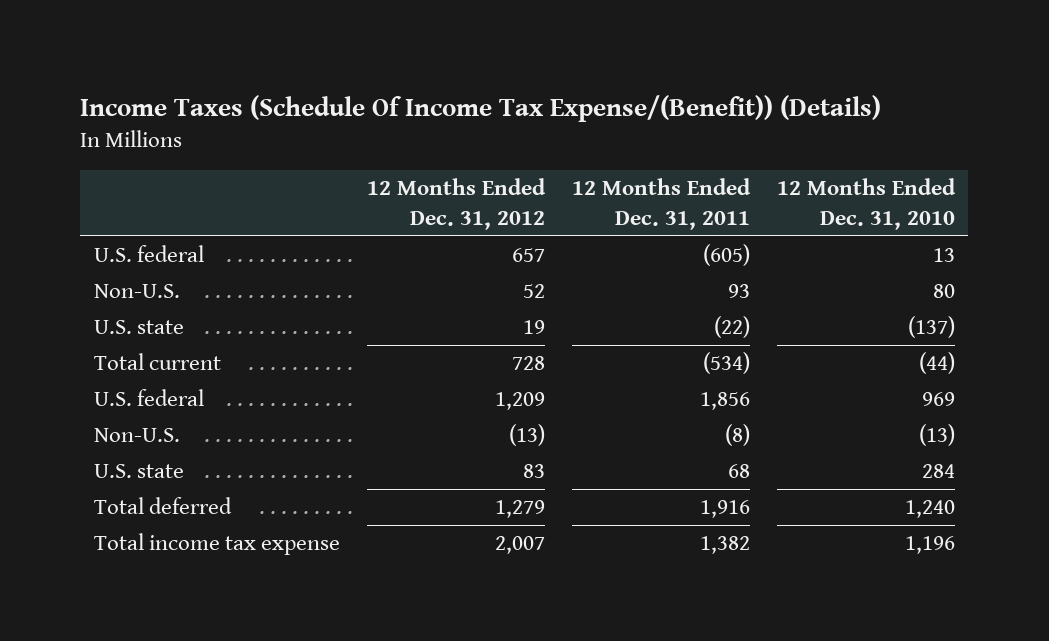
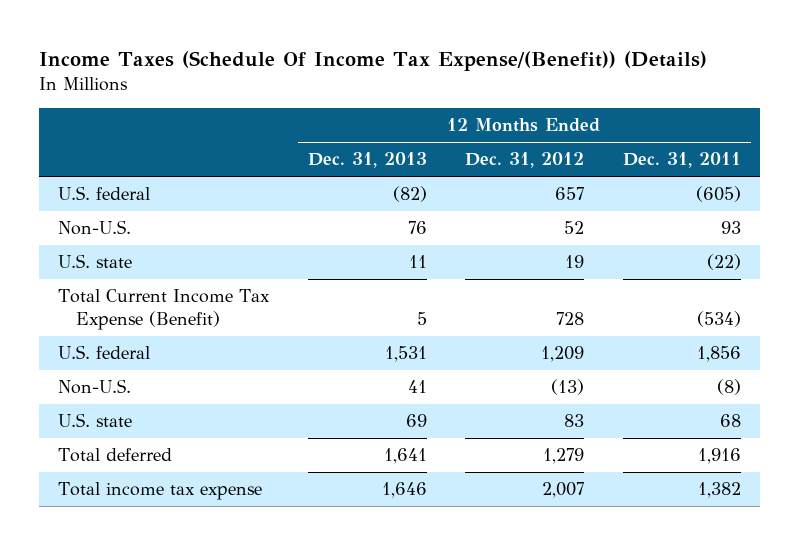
[776,178,956,231] 12 Months Ended Dec. 31, 2010 -> none
none -> [307,152,427,169] Dec. 31, 2013
[93,353,221,371] Total current -> [58,289,271,331] Total Current Income Tax Expense (Benefit)

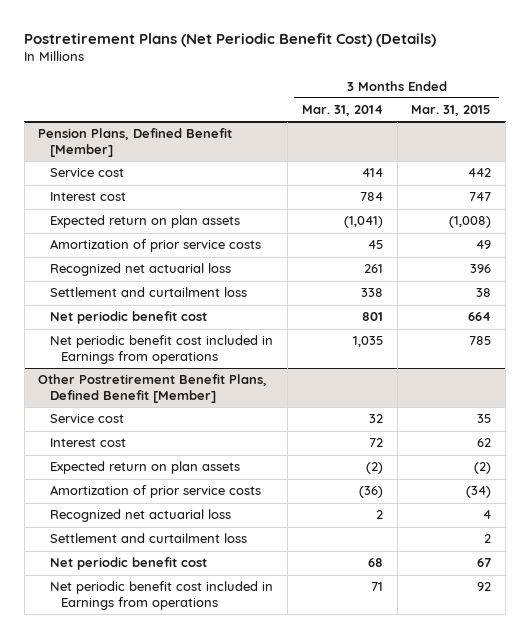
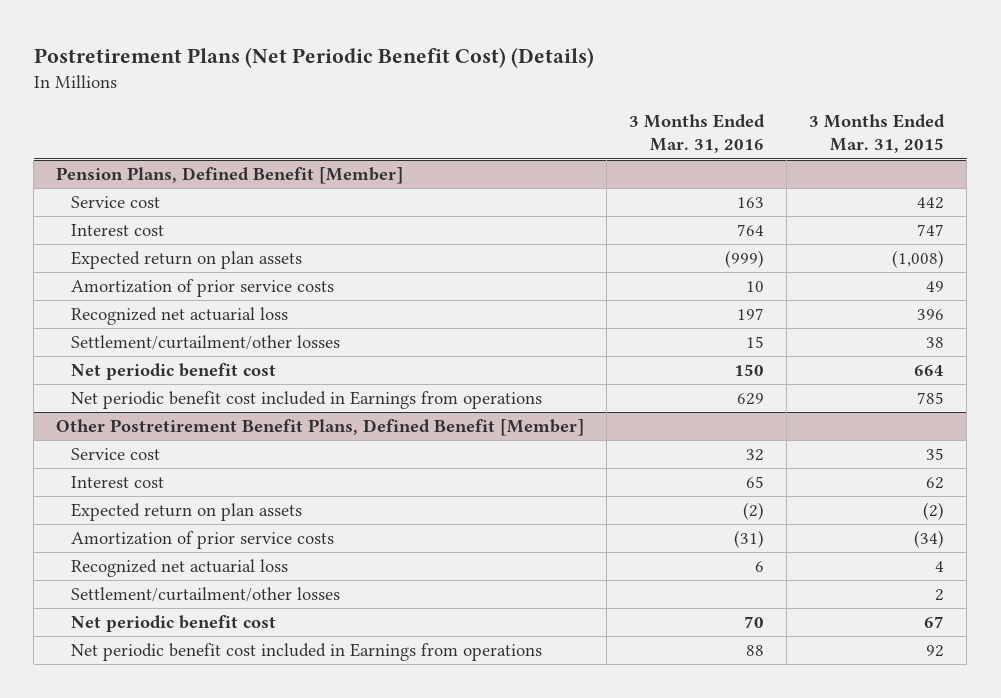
[301,105,383,117] Mar. 31, 2014 -> none
none -> [629,113,766,154] 3 Months Ended Mar. 31, 2016
[49,287,247,298] Settlement and curtailment loss -> [70,335,340,351] Settlement/curtailment/other losses
[49,533,247,544] Settlement and curtailment loss -> [70,587,340,603] Settlement/curtailment/other losses

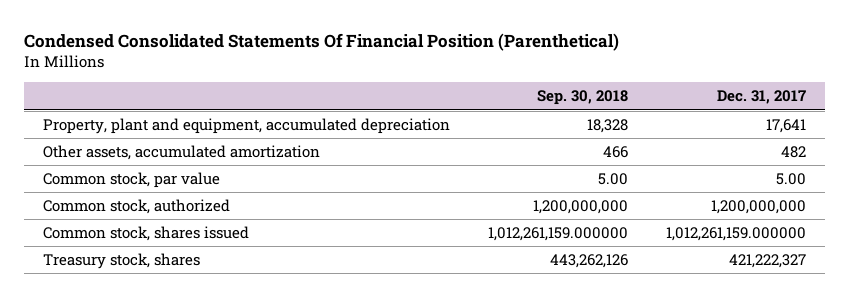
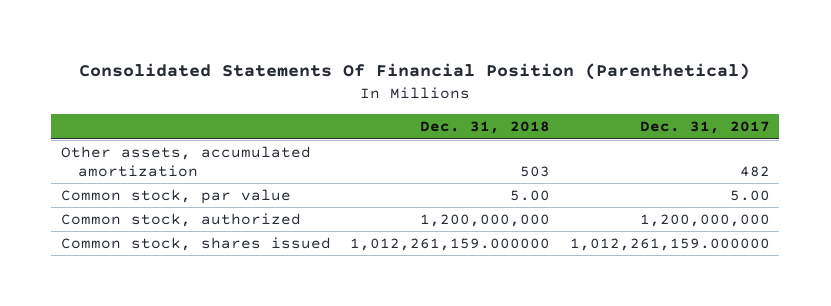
[23,33,619,52] Condensed Consolidated Statements Of Financial Position (Parenthetical) -> [79,63,751,81] Consolidated Statements Of Financial Position (Parenthetical)
[536,90,628,106] Sep. 30, 2018 -> none
none -> [420,121,551,135] Dec. 31, 2018
[42,118,450,135] Property, plant and equipment, accumulated depreciation -> none
[42,253,200,270] Treasury stock, shares -> none

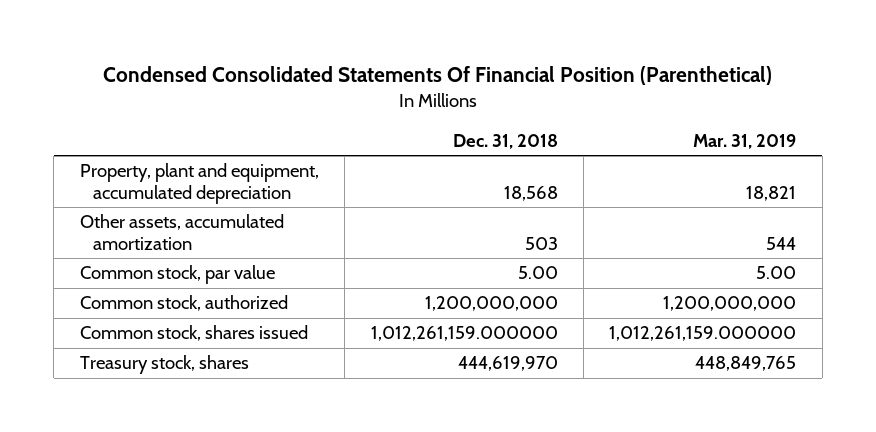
[79,63,751,81] Consolidated Statements Of Financial Position (Parenthetical) -> [103,66,773,86] Condensed Consolidated Statements Of Financial Position (Parenthetical)
[639,121,770,135] Dec. 31, 2017 -> none
none -> [693,133,797,149] Mar. 31, 2019
none -> [79,163,319,204] Property, plant and equipment, accumulated depreciation
none -> [79,355,249,375] Treasury stock, shares

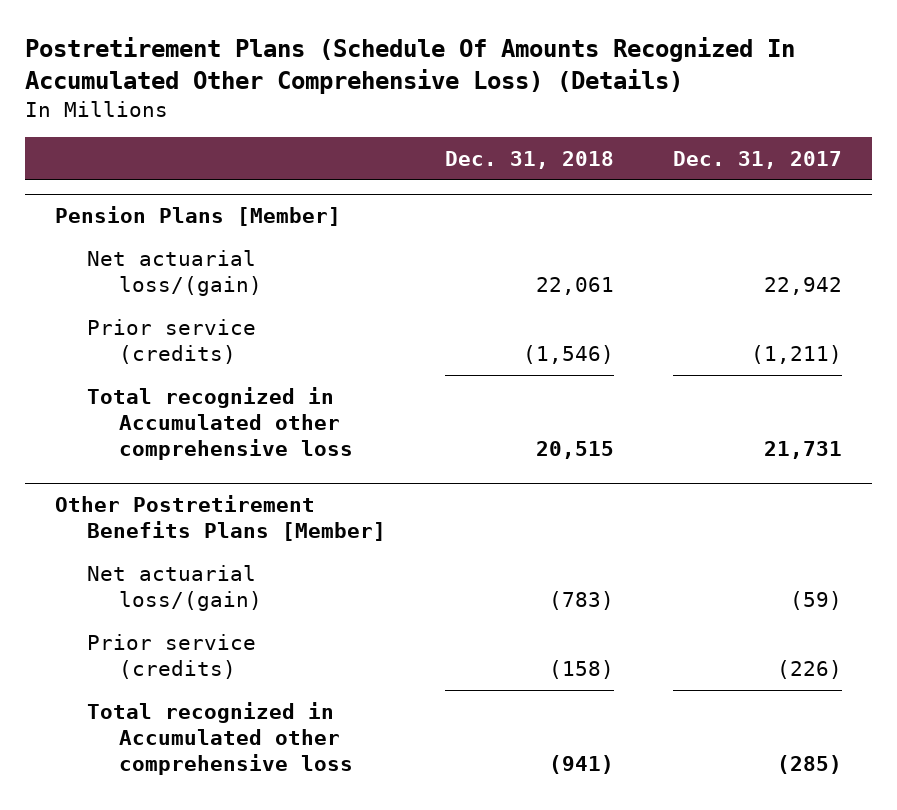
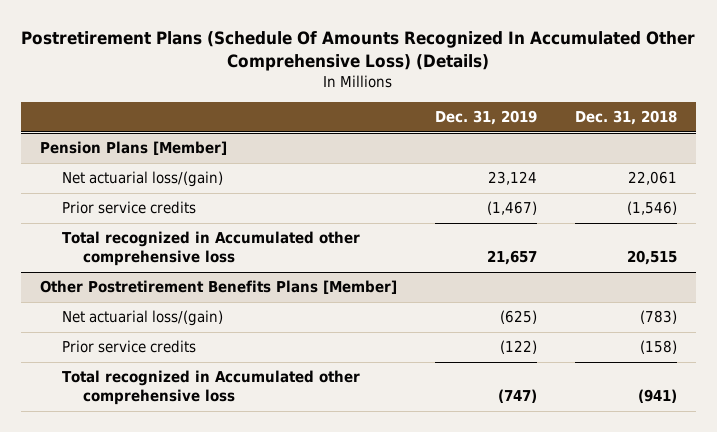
[673,150,843,169] Dec. 31, 2017 -> none
none -> [434,110,537,126] Dec. 31, 2019
[86,318,256,364] Prior service (credits) -> [61,201,196,215] Prior service credits
[86,633,256,679] Prior service (credits) -> [61,340,196,354] Prior service credits

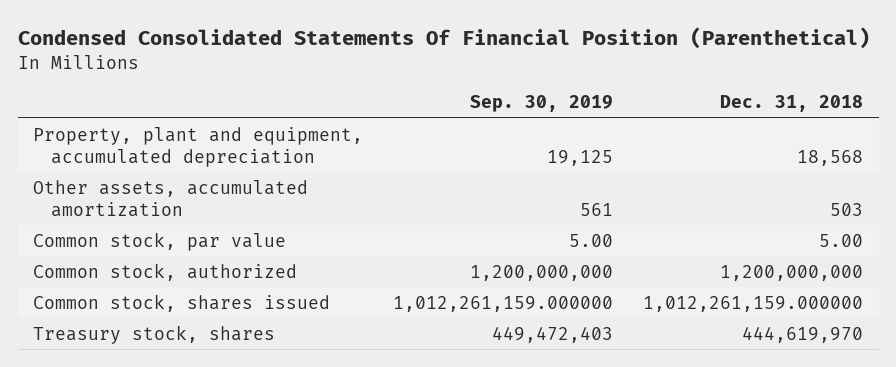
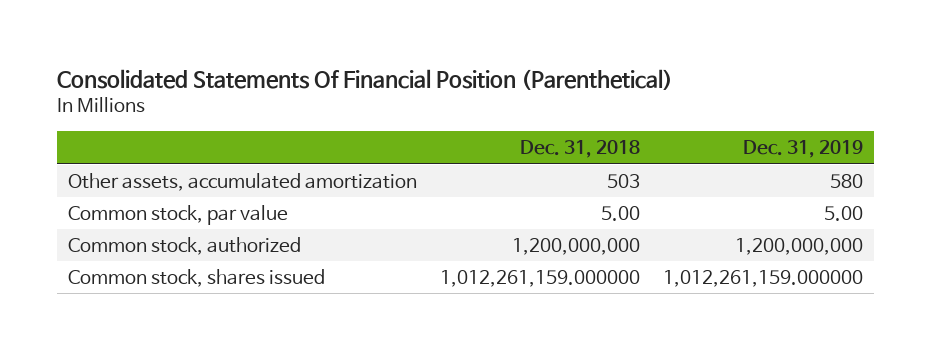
[17,27,870,50] Condensed Consolidated Statements Of Financial Position (Parenthetical) -> [57,68,674,90] Consolidated Statements Of Financial Position (Parenthetical)
[470,95,614,113] Sep. 30, 2019 -> none
none -> [742,140,863,159] Dec. 31, 2019
[32,126,363,167] Property, plant and equipment, accumulated depreciation -> none
[32,324,275,344] Treasury stock, shares -> none

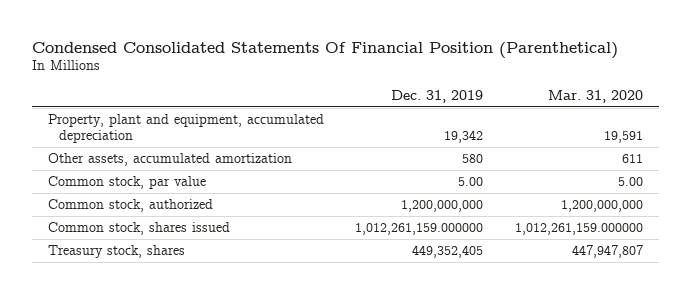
[57,68,674,90] Consolidated Statements Of Financial Position (Parenthetical) -> [31,41,618,59] Condensed Consolidated Statements Of Financial Position (Parenthetical)
[520,140,641,159] Dec. 31, 2018 -> none
none -> [547,89,643,103] Mar. 31, 2020
none -> [47,114,324,144] Property, plant and equipment, accumulated depreciation
none -> [47,245,185,259] Treasury stock, shares

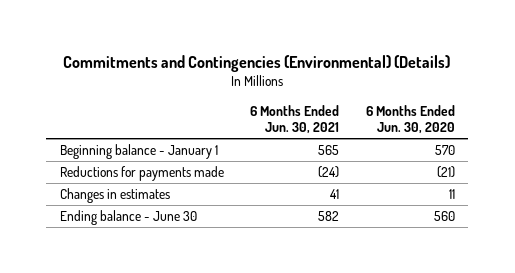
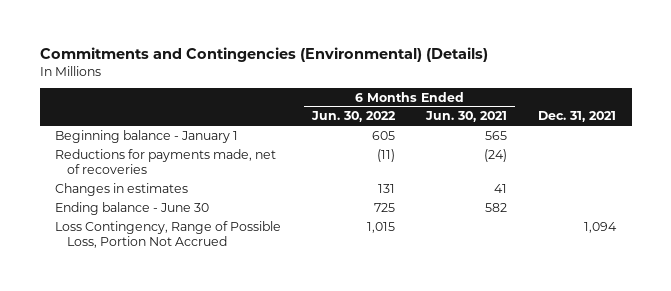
[366,104,456,135] 6 Months Ended Jun. 30, 2020 -> none
none -> [311,111,397,123] Jun. 30, 2022
none -> [538,111,617,123] Dec. 31, 2021
[59,165,224,181] Reductions for payments made -> [55,148,277,174] Reductions for payments made, net of recoveries
none -> [55,220,282,248] Loss Contingency, Range of Possible Loss, Portion Not Accrued

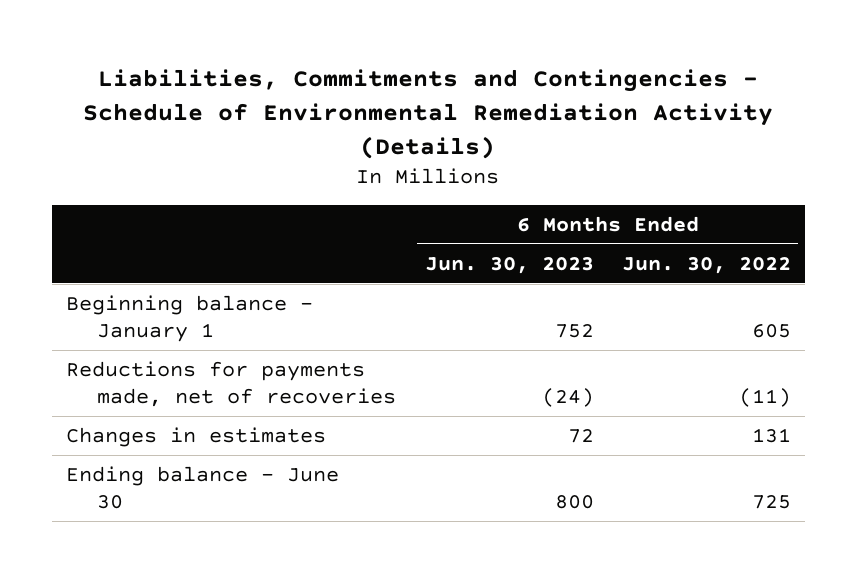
[39,46,488,62] Commitments and Contingencies (Environmental) (Details) -> [83,68,774,159] Liabilities, Commitments and Contingencies - Schedule of Environmental Remediation Activity (Details)
[425,111,508,123] Jun. 30, 2021 -> none
[538,111,617,123] Dec. 31, 2021 -> none
none -> [424,256,594,274] Jun. 30, 2023
[55,220,282,248] Loss Contingency, Range of Possible Loss, Portion Not Accrued -> none

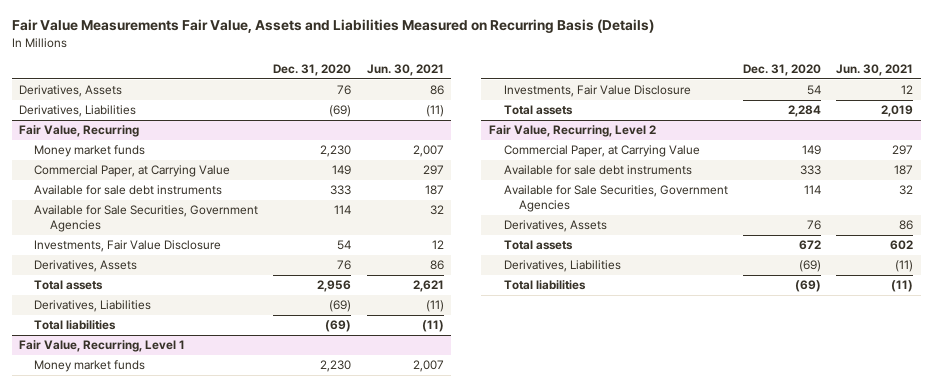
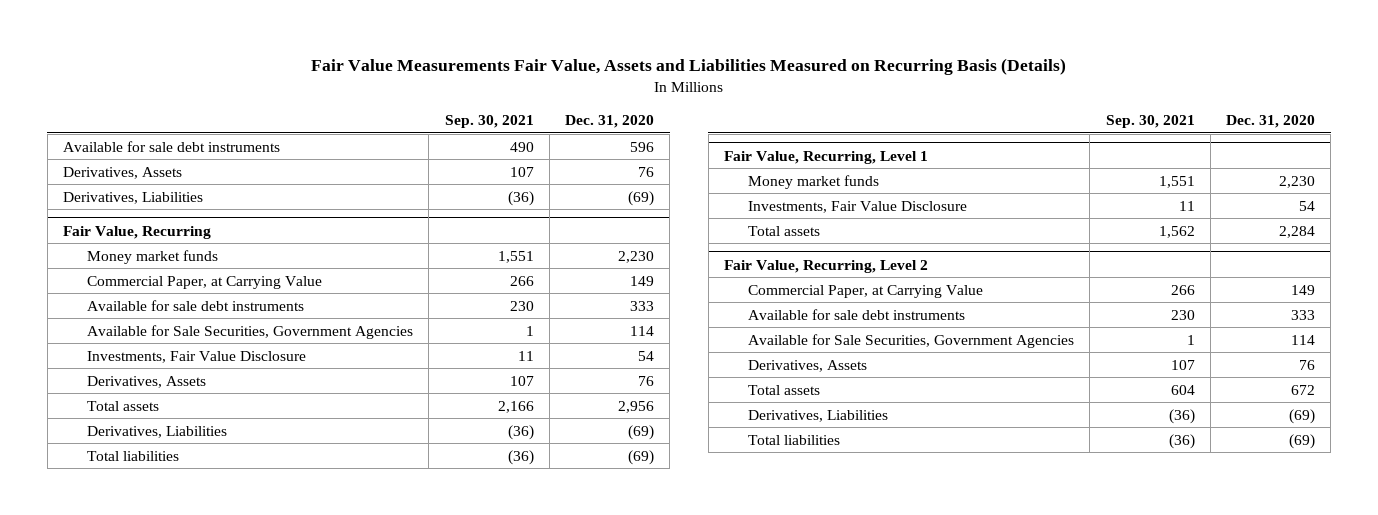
[366,64,444,77] Jun. 30, 2021 -> none
none -> [444,114,534,128] Sep. 30, 2021
none -> [63,140,281,152] Available for sale debt instruments

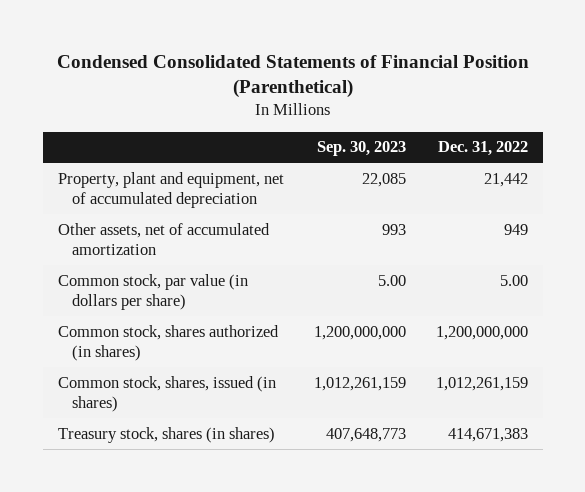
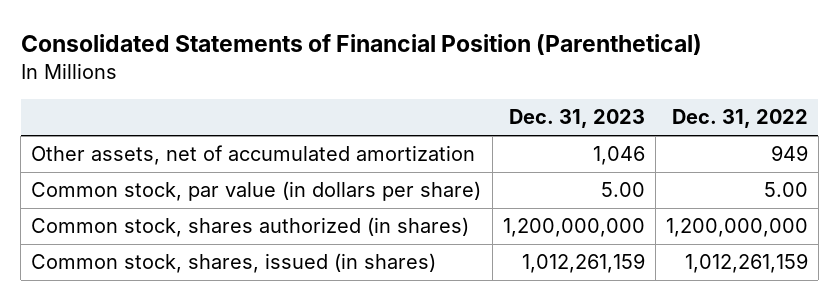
[56,55,529,99] Condensed Consolidated Statements of Financial Position (Parenthetical) -> [20,33,702,55] Consolidated Statements of Financial Position (Parenthetical)
[316,141,406,157] Sep. 30, 2023 -> none
none -> [508,109,645,129] Dec. 31, 2023
[57,171,284,209] Property, plant and equipment, net of accumulated depreciation -> none
[57,426,275,443] Treasury stock, shares (in shares) -> none

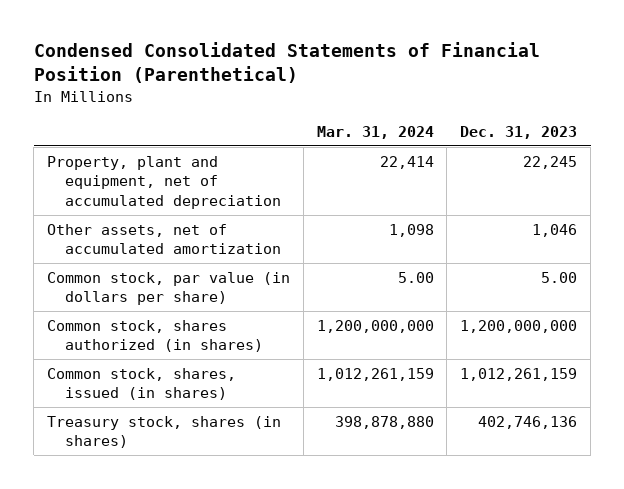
[20,33,702,55] Consolidated Statements of Financial Position (Parenthetical) -> [33,42,540,83] Condensed Consolidated Statements of Financial Position (Parenthetical)
[671,109,808,129] Dec. 31, 2022 -> none
none -> [316,125,434,139] Mar. 31, 2024
none -> [47,155,281,209] Property, plant and equipment, net of accumulated depreciation
none -> [47,415,282,449] Treasury stock, shares (in shares)

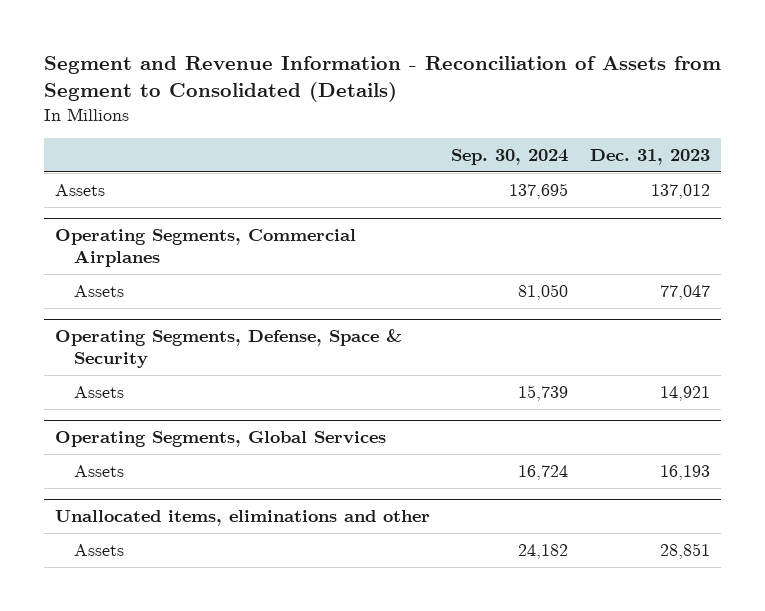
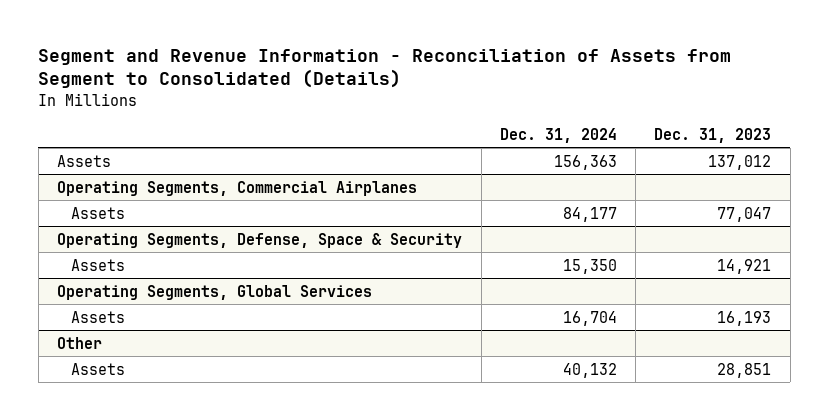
[451,148,569,165] Sep. 30, 2024 -> none
none -> [499,127,617,143] Dec. 31, 2024
[54,509,430,526] Unallocated items, eliminations and other -> [57,336,103,349] Other

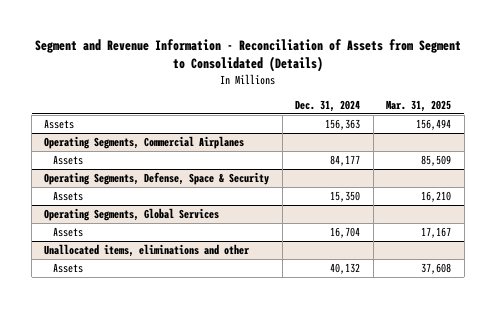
[654,127,772,143] Dec. 31, 2023 -> none
none -> [386,99,452,112] Mar. 31, 2025
[57,336,103,349] Other -> [44,244,251,258] Unallocated items, eliminations and other

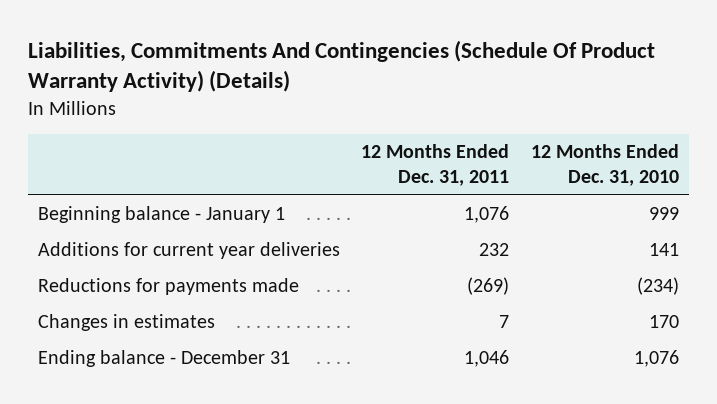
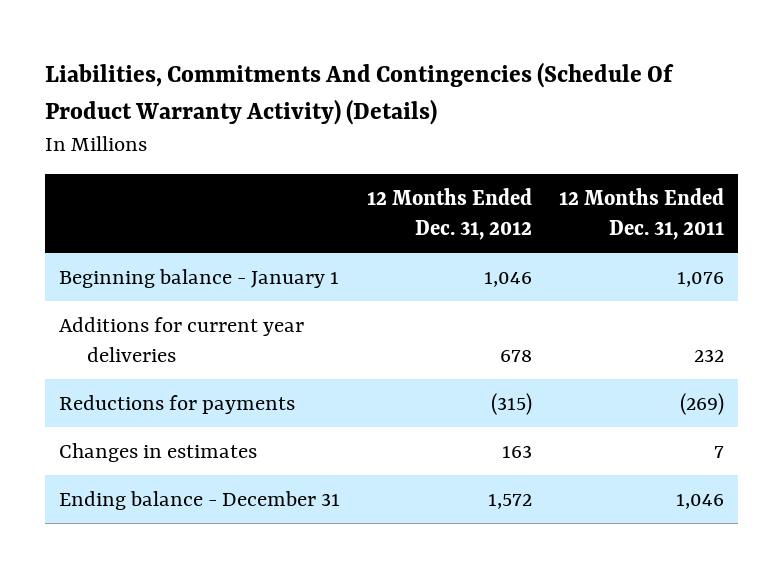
[530,144,679,187] 12 Months Ended Dec. 31, 2010 -> none
none -> [367,187,533,241] 12 Months Ended Dec. 31, 2012
[38,278,300,296] Reductions for payments made -> [59,394,296,414] Reductions for payments

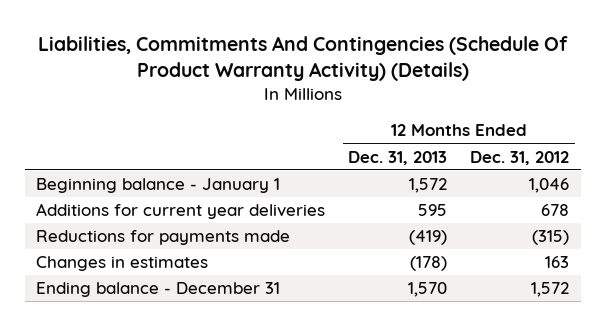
[559,187,725,241] 12 Months Ended Dec. 31, 2011 -> none
none -> [348,150,448,165] Dec. 31, 2013
[59,394,296,414] Reductions for payments -> [36,230,291,246] Reductions for payments made

